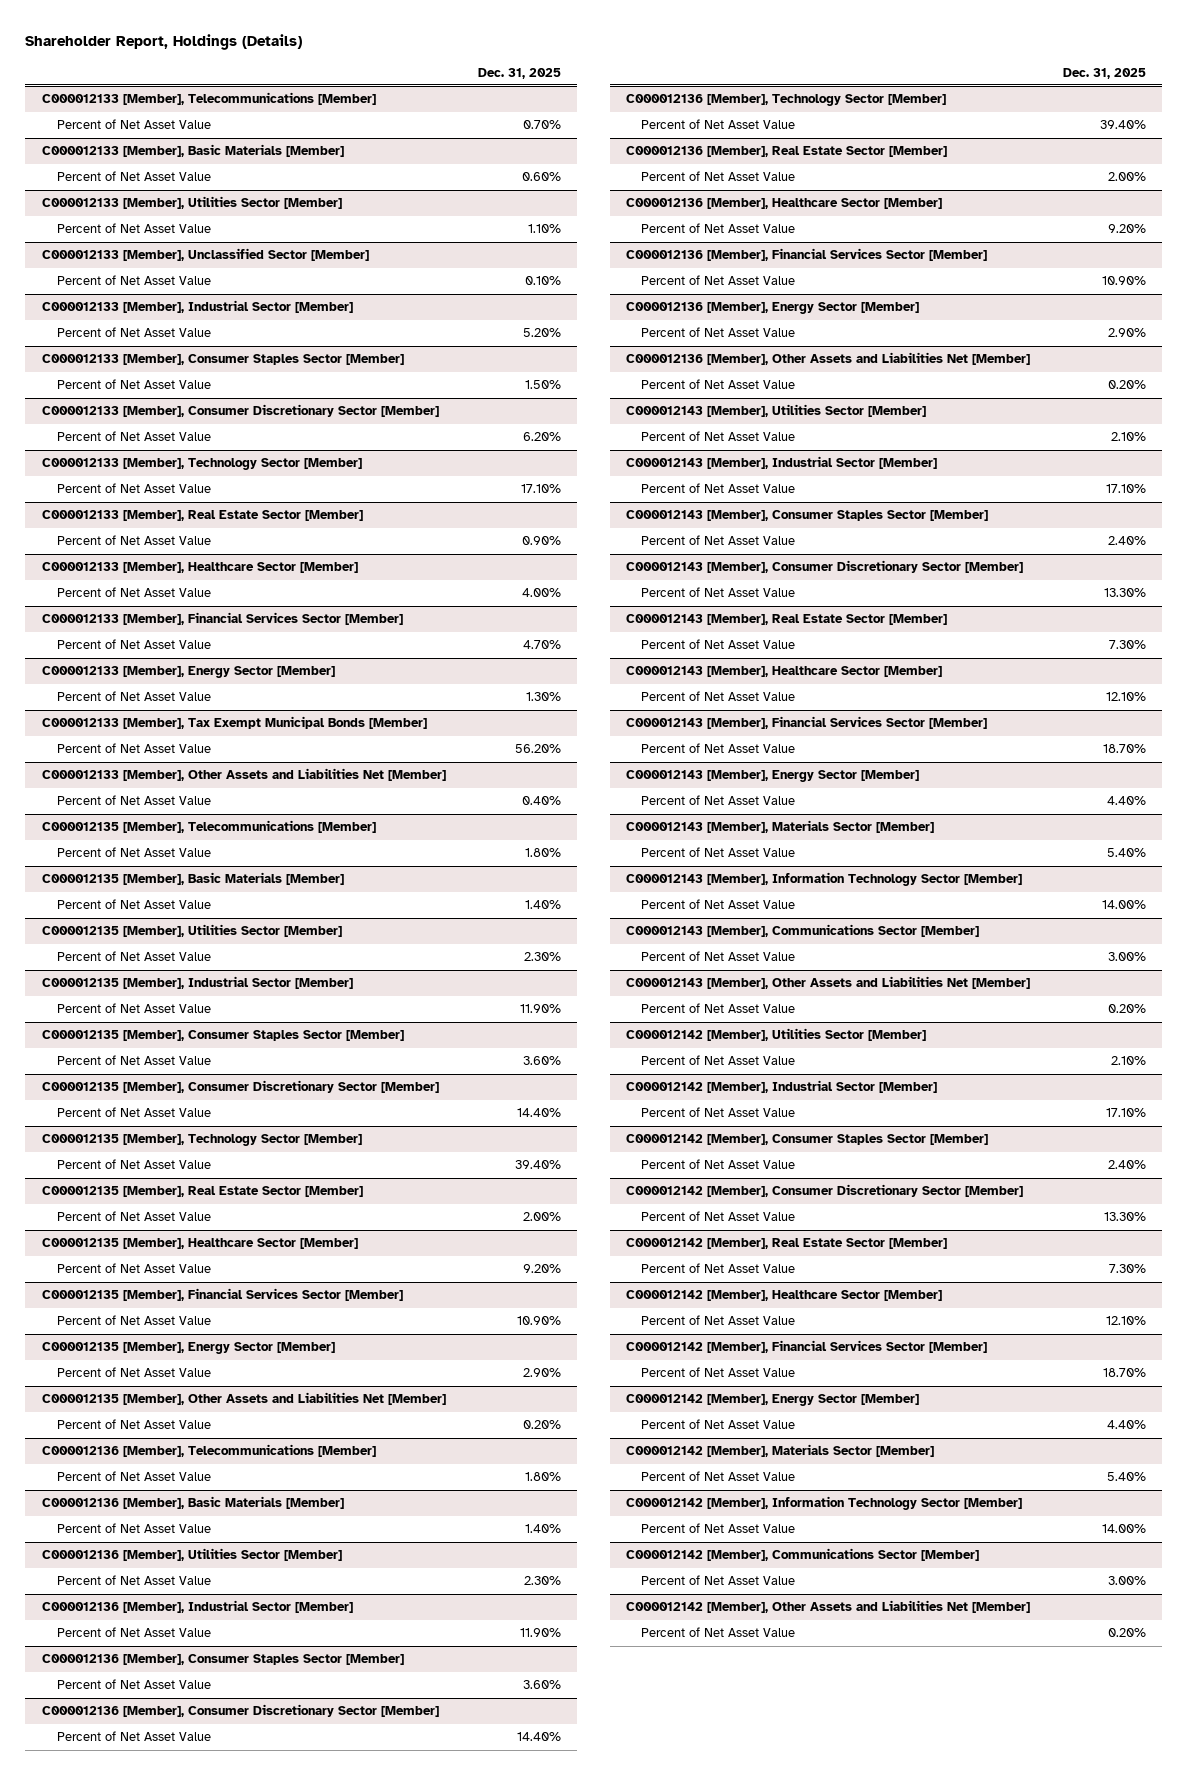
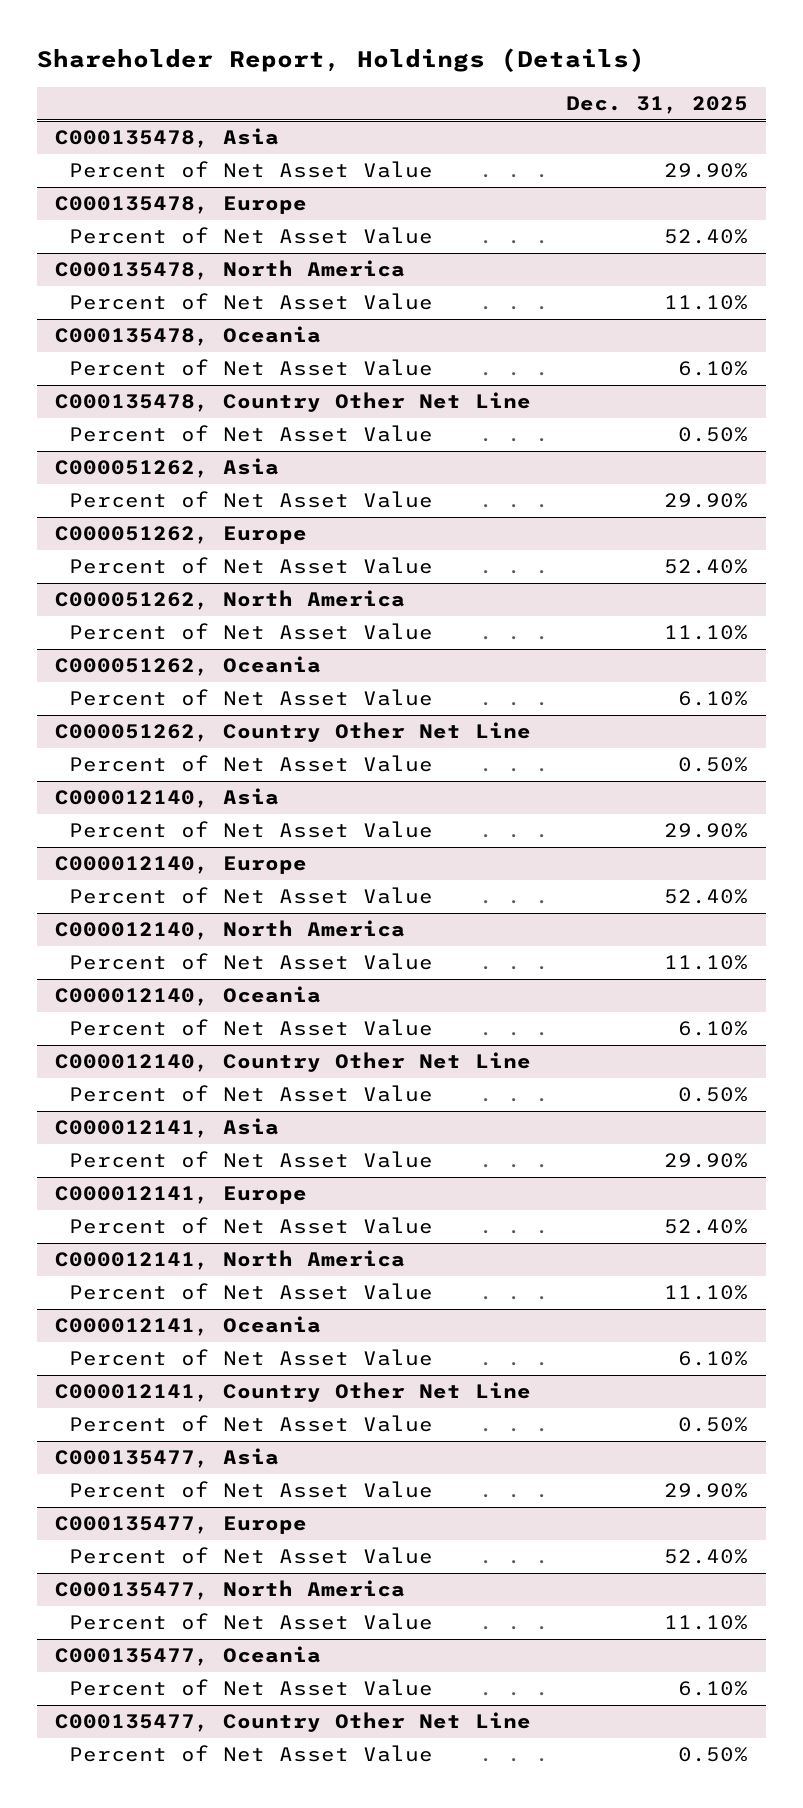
[41,92,376,106] C000012133 [Member], Telecommunications [Member] -> none
[41,144,344,158] C000012133 [Member], Basic Materials [Member] -> none
[41,196,342,210] C000012133 [Member], Utilities Sector [Member] -> none
[41,248,369,262] C000012133 [Member], Unclassified Sector [Member] -> none
[41,300,353,314] C000012133 [Member], Industrial Sector [Member] -> none
[41,354,404,366] C000012133 [Member], Consumer Staples Sector [Member] -> none
[41,404,439,418] C000012133 [Member], Consumer Discretionary Sector [Member] -> none
[41,458,362,471] C000012133 [Member], Technology Sector [Member] -> none
[41,510,363,522] C000012133 [Member], Real Estate Sector [Member] -> none
[41,562,358,574] C000012133 [Member], Healthcare Sector [Member] -> none
[41,612,403,626] C000012133 [Member], Financial Services Sector [Member] -> none
[41,666,335,679] C000012133 [Member], Energy Sector [Member] -> none
[41,716,427,730] C000012133 [Member], Tax Exempt Municipal Bonds [Member] -> none
[41,768,446,782] C000012133 [Member], Other Assets and Liabilities Net [Member] -> none
[41,820,376,834] C000012135 [Member], Telecommunications [Member] -> none
[41,872,344,886] C000012135 [Member], Basic Materials [Member] -> none
[41,924,342,938] C000012135 [Member], Utilities Sector [Member] -> none
[41,976,353,990] C000012135 [Member], Industrial Sector [Member] -> none
[41,1030,404,1042] C000012135 [Member], Consumer Staples Sector [Member] -> none
[41,1080,439,1094] C000012135 [Member], Consumer Discretionary Sector [Member] -> none
[41,1134,362,1147] C000012135 [Member], Technology Sector [Member] -> none
[41,1186,363,1198] C000012135 [Member], Real Estate Sector [Member] -> none
[41,1238,358,1250] C000012135 [Member], Healthcare Sector [Member] -> none
[41,1288,403,1302] C000012135 [Member], Financial Services Sector [Member] -> none
[41,1342,335,1355] C000012135 [Member], Energy Sector [Member] -> none
[41,1392,446,1406] C000012135 [Member], Other Assets and Liabilities Net [Member] -> none
[56,1419,211,1430] Percent of Net Asset Value -> none
[41,1444,376,1458] C000012136 [Member], Telecommunications [Member] -> none
[56,1471,211,1482] Percent of Net Asset Value -> none
[41,1496,344,1510] C000012136 [Member], Basic Materials [Member] -> none
[56,1523,211,1534] Percent of Net Asset Value -> none
[41,1548,342,1562] C000012136 [Member], Utilities Sector [Member] -> none
[56,1575,211,1586] Percent of Net Asset Value -> none
[41,1600,353,1614] C000012136 [Member], Industrial Sector [Member] -> none
[56,1627,211,1638] Percent of Net Asset Value -> none
[41,1654,404,1666] C000012136 [Member], Consumer Staples Sector [Member] -> none
[56,1679,211,1690] Percent of Net Asset Value -> none
[41,1704,439,1718] C000012136 [Member], Consumer Discretionary Sector [Member] -> none
[56,1731,211,1742] Percent of Net Asset Value -> none
[626,94,947,107] C000012136 [Member], Technology Sector [Member] -> none
[641,119,796,130] Percent of Net Asset Value -> none
[626,146,948,158] C000012136 [Member], Real Estate Sector [Member] -> none
[641,171,796,182] Percent of Net Asset Value -> none
[626,198,943,210] C000012136 [Member], Healthcare Sector [Member] -> none
[641,223,796,234] Percent of Net Asset Value -> none
[626,248,988,262] C000012136 [Member], Financial Services Sector [Member] -> none
[641,275,796,286] Percent of Net Asset Value -> none
[626,302,920,315] C000012136 [Member], Energy Sector [Member] -> none
[641,327,796,338] Percent of Net Asset Value -> none
[626,352,1031,366] C000012136 [Member], Other Assets and Liabilities Net [Member] -> none
[641,379,796,390] Percent of Net Asset Value -> none
[626,404,927,418] C000012143 [Member], Utilities Sector [Member] -> none
[641,431,796,442] Percent of Net Asset Value -> none
[626,456,938,470] C000012143 [Member], Industrial Sector [Member] -> none
[641,483,796,494] Percent of Net Asset Value -> none
[626,510,989,522] C000012143 [Member], Consumer Staples Sector [Member] -> none
[641,535,796,546] Percent of Net Asset Value -> none
[626,560,1024,574] C000012143 [Member], Consumer Discretionary Sector [Member] -> none
[641,587,796,598] Percent of Net Asset Value -> none
[626,614,948,626] C000012143 [Member], Real Estate Sector [Member] -> none
[641,639,796,650] Percent of Net Asset Value -> none
[626,666,943,678] C000012143 [Member], Healthcare Sector [Member] -> none
[641,691,796,702] Percent of Net Asset Value -> none
[626,716,988,730] C000012143 [Member], Financial Services Sector [Member] -> none
[641,743,796,754] Percent of Net Asset Value -> none
[626,770,920,783] C000012143 [Member], Energy Sector [Member] -> none
[641,795,796,806] Percent of Net Asset Value -> none
[626,820,935,834] C000012143 [Member], Materials Sector [Member] -> none
[641,847,796,858] Percent of Net Asset Value -> none
[626,872,1023,887] C000012143 [Member], Information Technology Sector [Member] -> none
[641,899,796,910] Percent of Net Asset Value -> none
[626,924,980,938] C000012143 [Member], Communications Sector [Member] -> none
[641,951,796,962] Percent of Net Asset Value -> none
[626,976,1031,990] C000012143 [Member], Other Assets and Liabilities Net [Member] -> none
[641,1003,796,1014] Percent of Net Asset Value -> none
[626,1028,927,1042] C000012142 [Member], Utilities Sector [Member] -> none
[641,1055,796,1066] Percent of Net Asset Value -> none
[626,1080,938,1094] C000012142 [Member], Industrial Sector [Member] -> none
[641,1107,796,1118] Percent of Net Asset Value -> none
[626,1134,989,1146] C000012142 [Member], Consumer Staples Sector [Member] -> none
[641,1159,796,1170] Percent of Net Asset Value -> none
[626,1184,1024,1198] C000012142 [Member], Consumer Discretionary Sector [Member] -> none
[641,1211,796,1222] Percent of Net Asset Value -> none
[626,1238,948,1250] C000012142 [Member], Real Estate Sector [Member] -> none
[641,1263,796,1274] Percent of Net Asset Value -> none
[626,1290,943,1302] C000012142 [Member], Healthcare Sector [Member] -> none
[641,1315,796,1326] Percent of Net Asset Value -> none
[626,1340,988,1354] C000012142 [Member], Financial Services Sector [Member] -> none
[641,1367,796,1378] Percent of Net Asset Value -> none
[626,1394,920,1407] C000012142 [Member], Energy Sector [Member] -> none
[641,1419,796,1430] Percent of Net Asset Value -> none
[626,1444,935,1458] C000012142 [Member], Materials Sector [Member] -> none
[641,1471,796,1482] Percent of Net Asset Value -> none
[626,1496,1023,1511] C000012142 [Member], Information Technology Sector [Member] -> none
[641,1523,796,1534] Percent of Net Asset Value -> none
[626,1548,980,1562] C000012142 [Member], Communications Sector [Member] -> none
[641,1575,796,1586] Percent of Net Asset Value -> none
[626,1600,1031,1614] C000012142 [Member], Other Assets and Liabilities Net [Member] -> none
[641,1627,796,1638] Percent of Net Asset Value -> none
none -> [54,128,279,149] C000135478, Asia
[522,120,561,130] 0.70% -> [664,163,749,179] 29.90%
none -> [54,196,307,215] C000135478, Europe
[521,172,561,182] 0.60% -> [664,229,749,245] 52.40%
none -> [54,260,405,281] C000135478, North America
[527,224,561,234] 1.10% -> [664,295,749,311] 11.10%
none -> [54,326,321,347] C000135478, Oceania
[524,276,561,286] 0.10% -> [678,361,749,377] 6.10%
none -> [54,392,531,413] C000135478, Country Other Net Line
[522,328,561,338] 5.20% -> [678,427,749,443] 0.50%
none -> [54,458,279,479] C000051262, Asia
[524,380,561,390] 1.50% -> [664,493,749,509] 29.90%
none -> [54,526,307,545] C000051262, Europe
[522,432,561,442] 6.20% -> [664,559,749,575] 52.40%
none -> [54,590,405,611] C000051262, North America
[520,484,561,494] 17.10% -> [664,625,749,641] 11.10%
none -> [54,656,321,677] C000051262, Oceania
[521,536,561,546] 0.90% -> [678,691,749,707] 6.10%
none -> [54,722,531,743] C000051262, Country Other Net Line
[521,588,561,598] 4.00% -> [678,757,749,773] 0.50%
none -> [54,788,279,809] C000012140, Asia
[522,640,561,650] 4.70% -> [664,823,749,839] 29.90%
none -> [54,856,307,875] C000012140, Europe
[525,692,561,702] 1.30% -> [664,889,749,905] 52.40%
none -> [54,920,405,941] C000012140, North America
[514,744,561,754] 56.20% -> [664,955,749,971] 11.10%
none -> [54,986,321,1007] C000012140, Oceania
[521,796,561,806] 0.40% -> [678,1021,749,1037] 6.10%
none -> [54,1052,531,1073] C000012140, Country Other Net Line
[524,848,561,858] 1.80% -> [678,1087,749,1103] 0.50%
none -> [54,1118,279,1139] C000012141, Asia
[524,900,561,910] 1.40% -> [664,1153,749,1169] 29.90%
none -> [54,1186,307,1205] C000012141, Europe
[523,952,561,962] 2.30% -> [664,1219,749,1235] 52.40%
none -> [54,1250,405,1271] C000012141, North America
[519,1004,561,1014] 11.90% -> [664,1285,749,1301] 11.10%
none -> [54,1316,321,1337] C000012141, Oceania
[522,1056,561,1066] 3.60% -> [678,1351,749,1367] 6.10%
none -> [54,1382,531,1403] C000012141, Country Other Net Line
[516,1108,561,1118] 14.40% -> [678,1417,749,1433] 0.50%
none -> [54,1448,279,1469] C000135477, Asia
[514,1160,561,1170] 39.40% -> [664,1483,749,1499] 29.90%
none -> [54,1516,307,1535] C000135477, Europe
[522,1212,561,1222] 2.00% -> [664,1549,749,1565] 52.40%
none -> [54,1580,405,1601] C000135477, North America
[522,1264,561,1274] 9.20% -> [664,1615,749,1631] 11.10%
none -> [54,1646,321,1667] C000135477, Oceania
[516,1316,561,1326] 10.90% -> [678,1681,749,1697] 6.10%
none -> [54,1712,531,1733] C000135477, Country Other Net Line
[522,1368,561,1378] 2.90% -> [678,1747,749,1763] 0.50%

